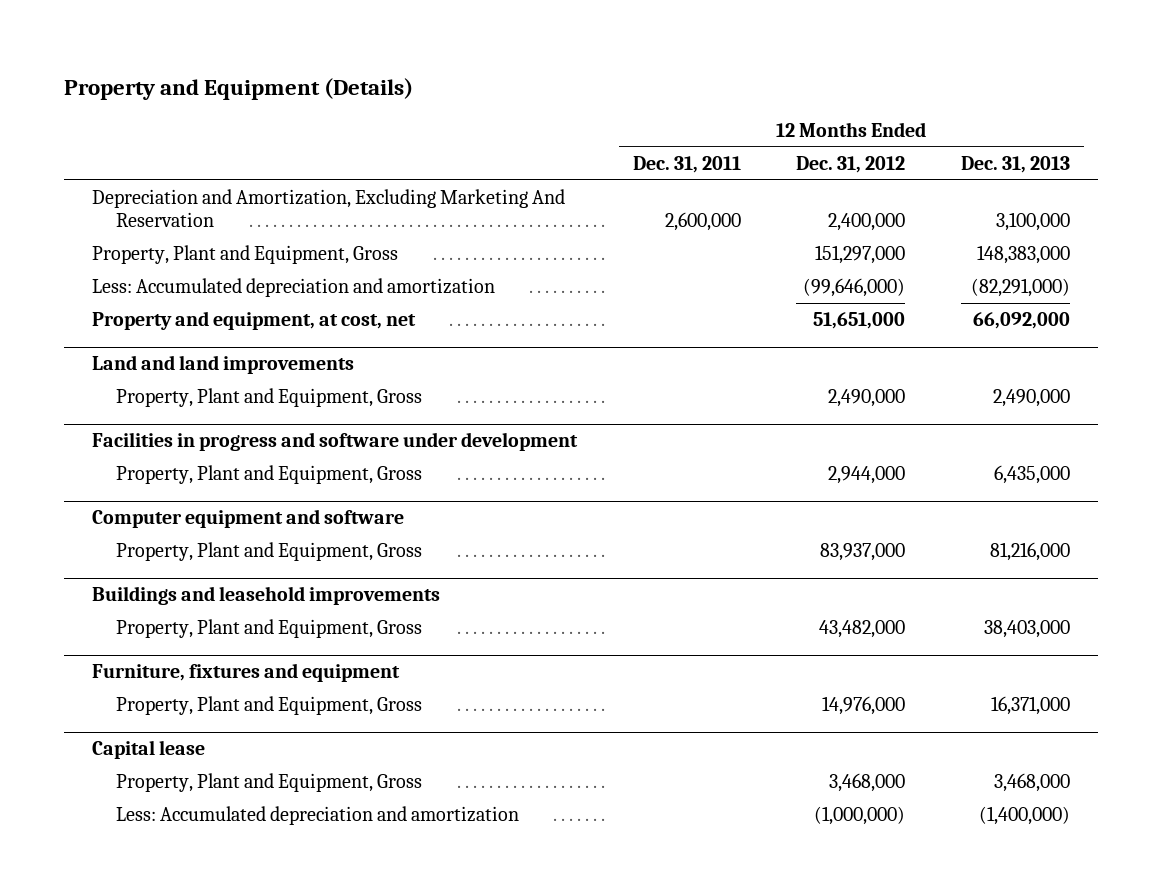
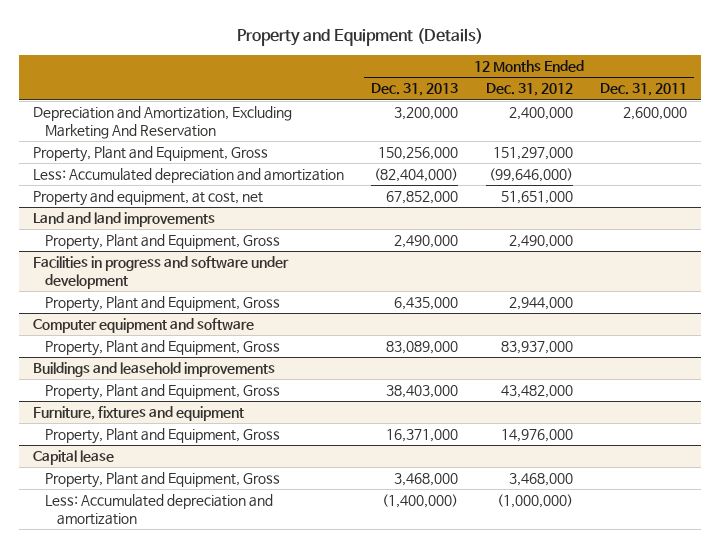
[995,211,1070,231] 3,100,000 -> [394,107,459,121] 3,200,000
[976,245,1070,265] 148,383,000 -> [378,147,459,161] 150,256,000
[970,278,1070,298] (82,291,000) -> [374,168,459,183] (82,404,000)
[972,312,1070,330] 66,092,000 -> [386,191,459,205] 67,852,000
[989,542,1070,562] 81,216,000 -> [386,341,459,355] 83,089,000

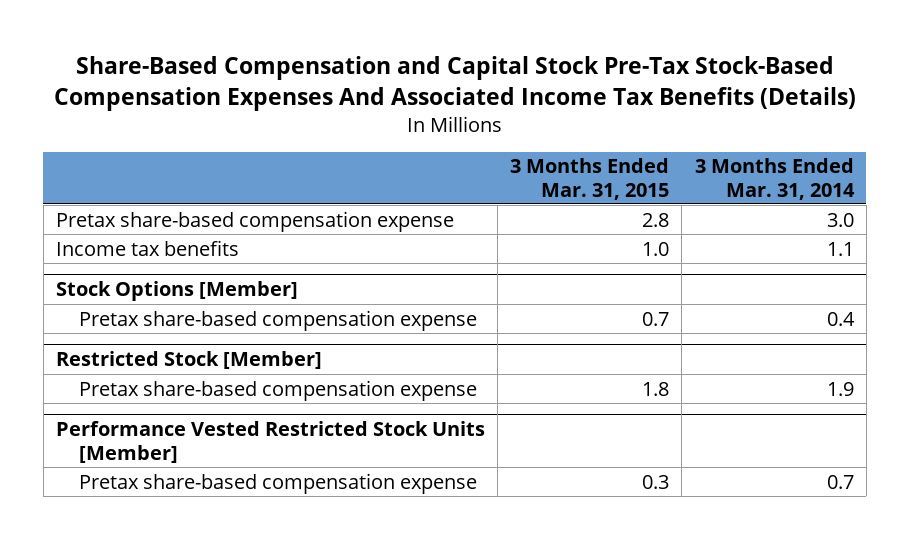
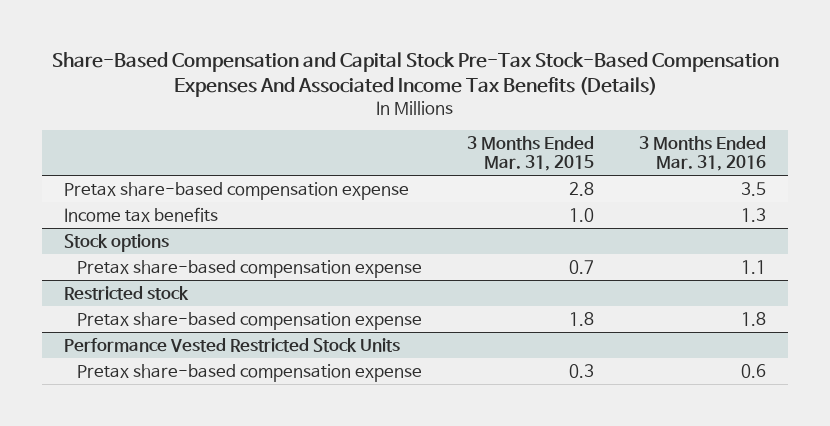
[694,158,855,200] 3 Months Ended Mar. 31, 2014 -> none
none -> [638,136,766,172] 3 Months Ended Mar. 31, 2016
[55,281,298,302] Stock Options [Member] -> [64,233,170,252] Stock options
[55,351,322,370] Restricted Stock [Member] -> [64,285,190,300] Restricted stock
[55,421,485,463] Performance Vested Restricted Stock Units [Member] -> [64,337,401,352] Performance Vested Restricted Stock Units

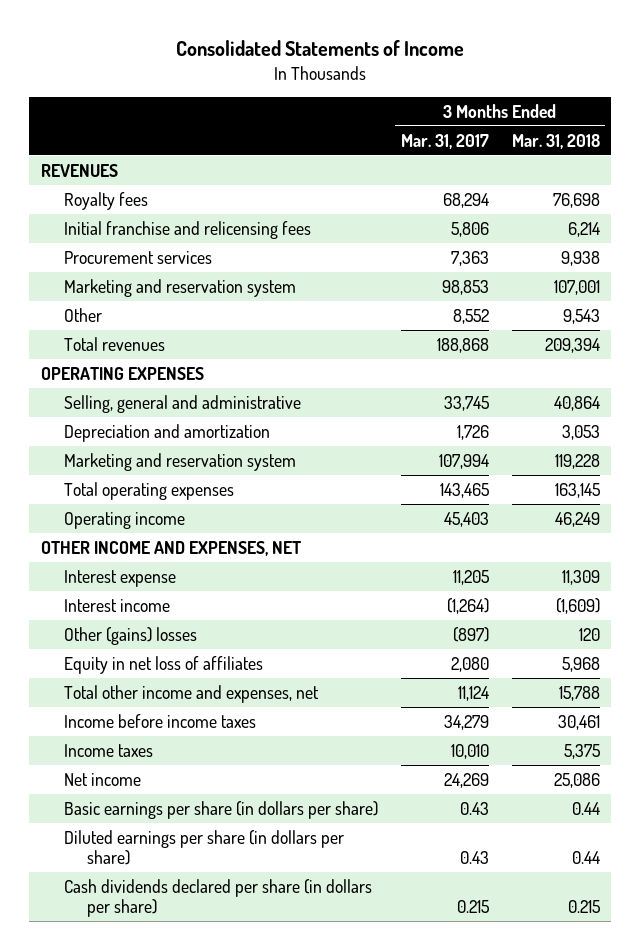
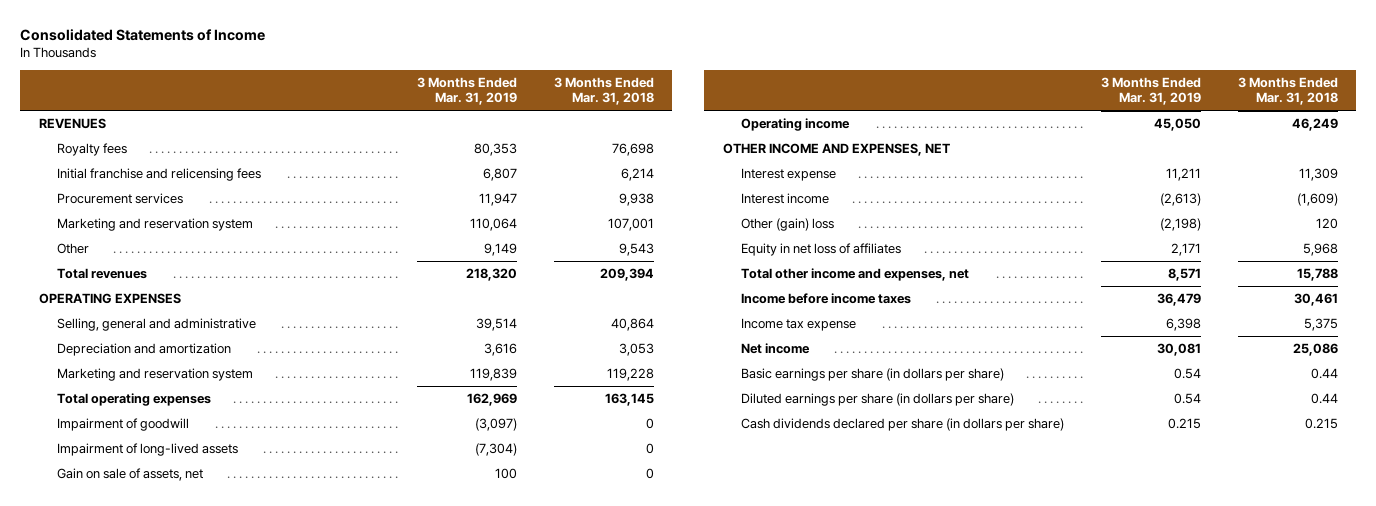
[400,133,489,149] Mar. 31, 2017 -> none
none -> [416,76,517,106] 3 Months Ended Mar. 31, 2019
none -> [56,417,189,431] Impairment of goodwill
none -> [56,442,238,456] Impairment of long-lived assets
none -> [56,467,203,481] Gain on sale of assets, net
[63,626,197,645] Other (gains) losses -> [741,217,835,231] Other (gain) loss
[63,743,153,757] Income taxes -> [741,317,857,331] Income tax expense

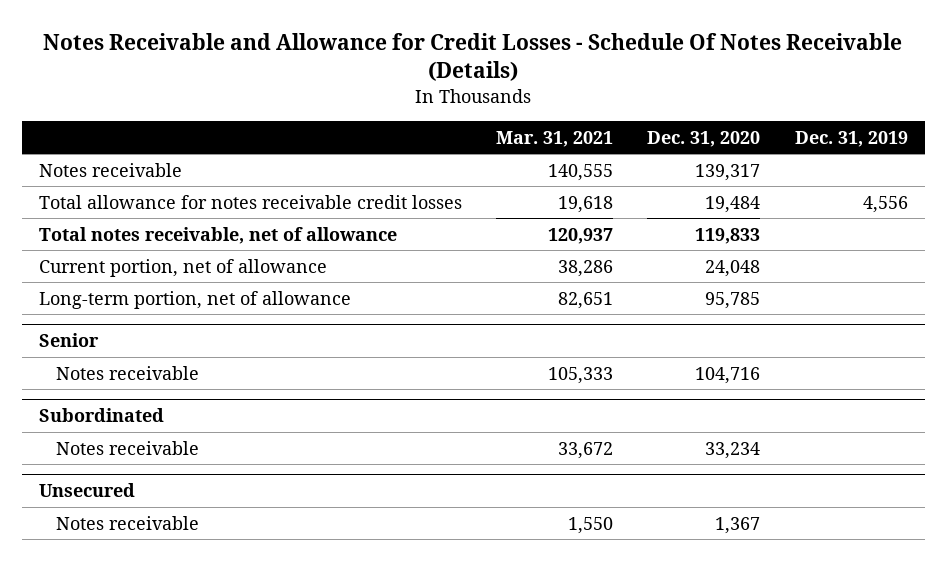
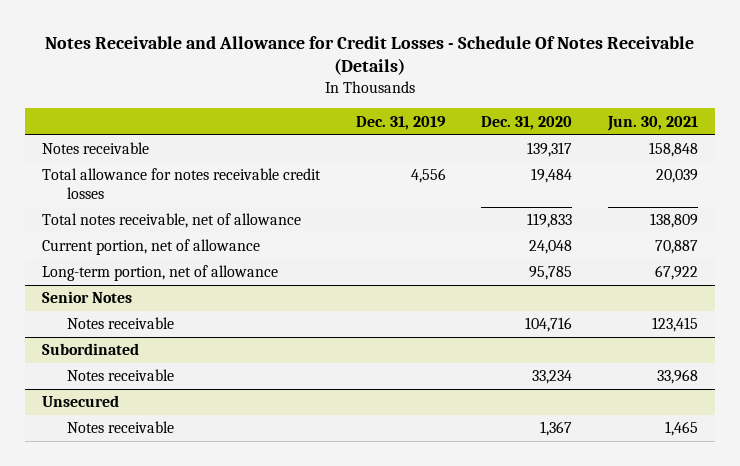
[496,130,614,147] Mar. 31, 2021 -> none
none -> [606,115,698,131] Jun. 30, 2021
[38,333,99,348] Senior -> [42,291,133,304] Senior Notes

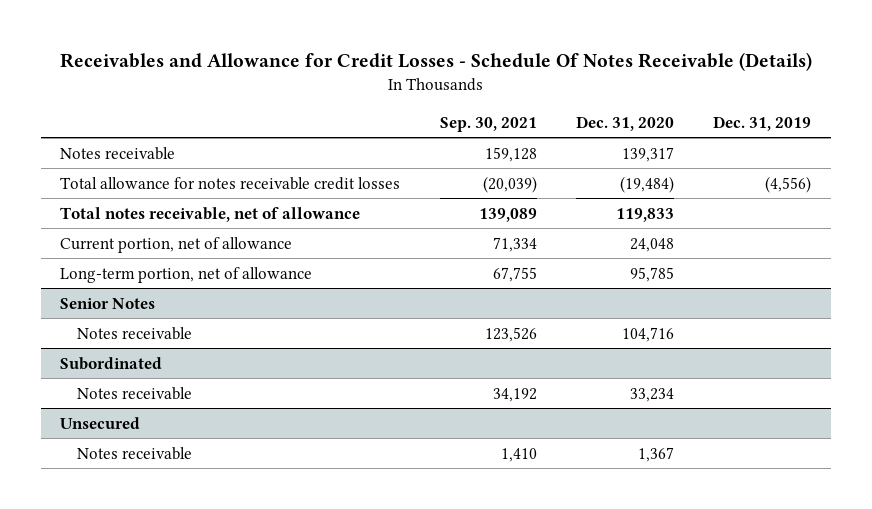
[45,35,695,76] Notes Receivable and Allowance for Credit Losses - Schedule Of Notes Receivable (Details) -> [59,52,812,72] Receivables and Allowance for Credit Losses - Schedule Of Notes Receivable (Details)
[606,115,698,131] Jun. 30, 2021 -> none
none -> [439,116,537,132] Sep. 30, 2021
[410,168,446,184] 4,556 -> [765,175,812,193] (4,556)
[531,168,573,184] 19,484 -> [620,175,675,193] (19,484)

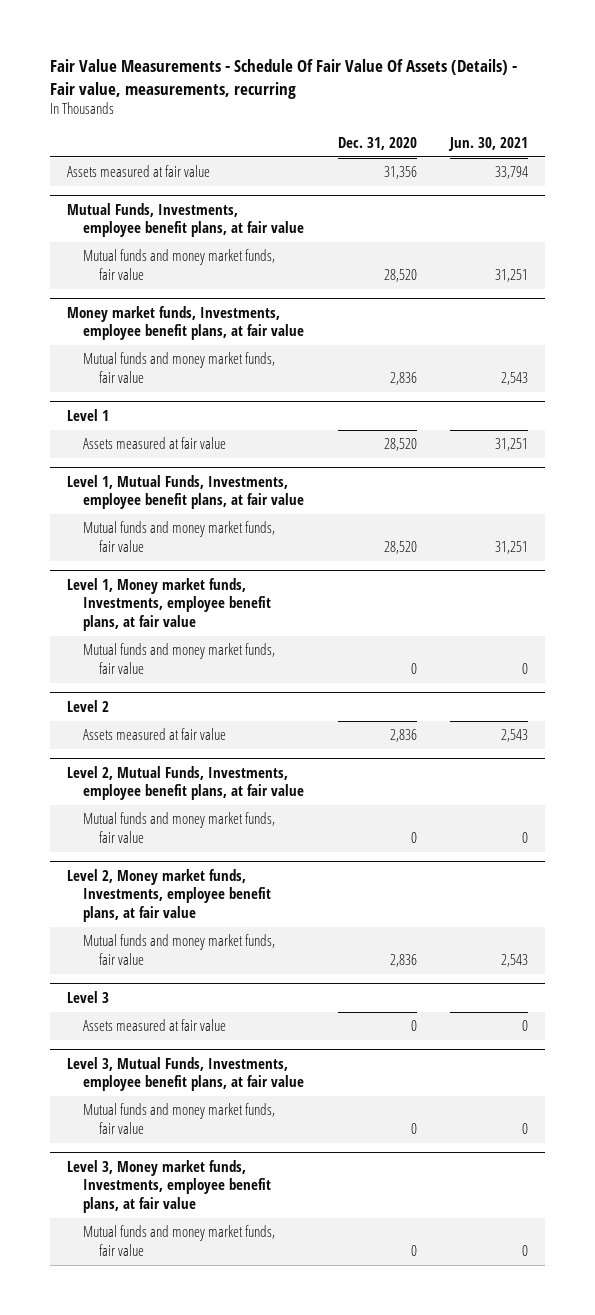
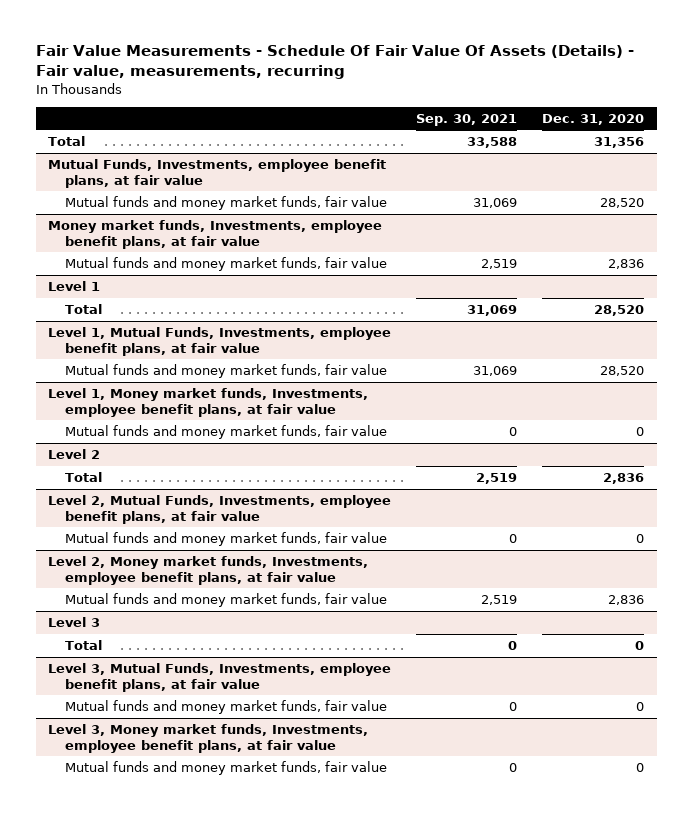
[448,136,529,151] Jun. 30, 2021 -> none
none -> [416,113,518,126] Sep. 30, 2021
[66,165,210,178] Assets measured at fair value -> [48,136,86,147] Total
[83,437,227,450] Assets measured at fair value -> [64,304,102,315] Total
[83,728,227,741] Assets measured at fair value -> [64,472,102,483] Total
[83,1019,227,1032] Assets measured at fair value -> [64,640,102,651] Total

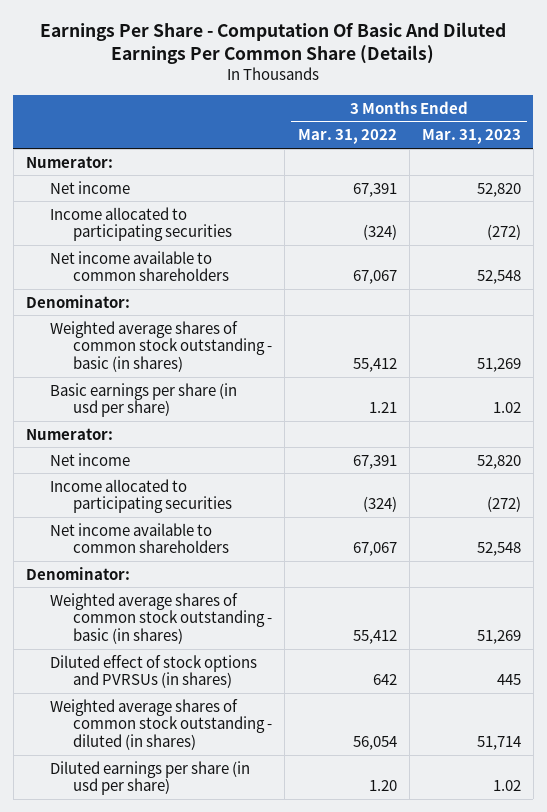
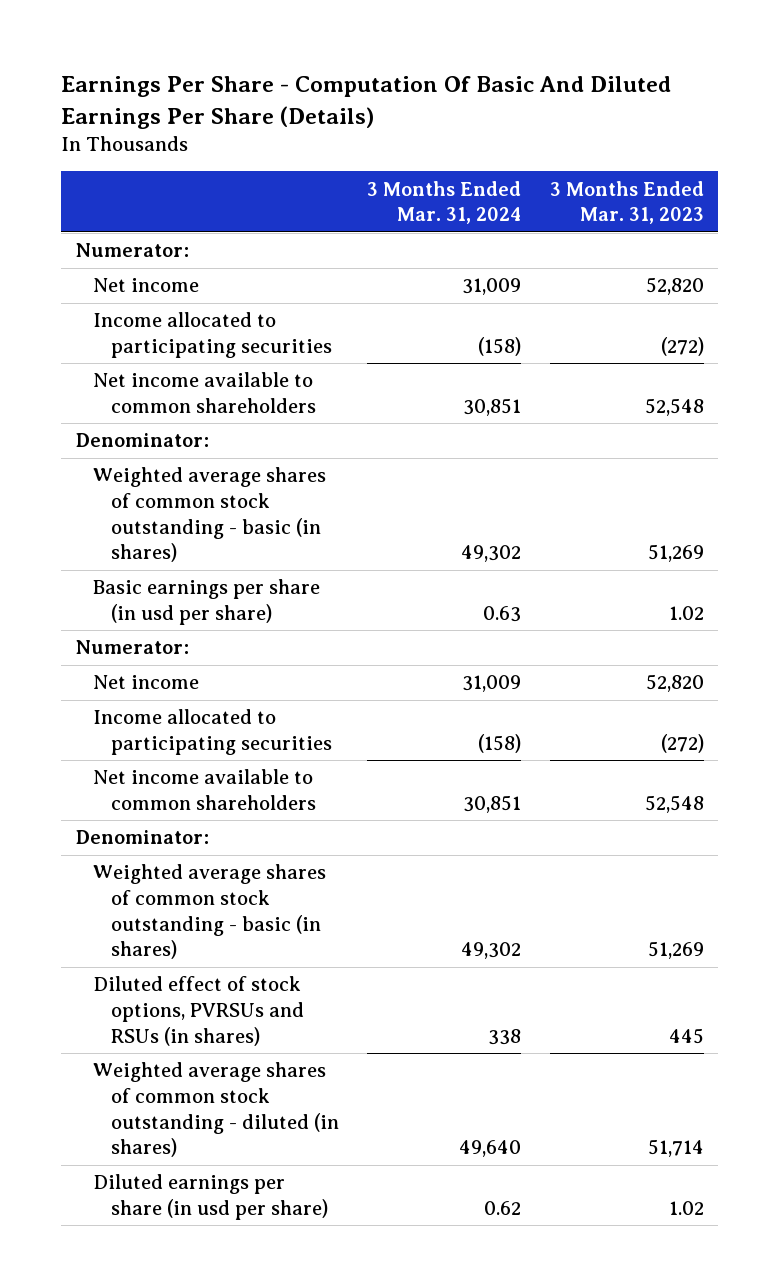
[40,21,507,64] Earnings Per Share - Computation Of Basic And Diluted Earnings Per Common Share (Details) -> [61,76,672,129] Earnings Per Share - Computation Of Basic And Diluted Earnings Per Share (Details)
[297,129,397,145] Mar. 31, 2022 -> none
none -> [367,180,522,225] 3 Months Ended Mar. 31, 2024
[49,654,257,689] Diluted effect of stock options and PVRSUs (in shares) -> [93,976,304,1046] Diluted effect of stock options, PVRSUs and RSUs (in shares)

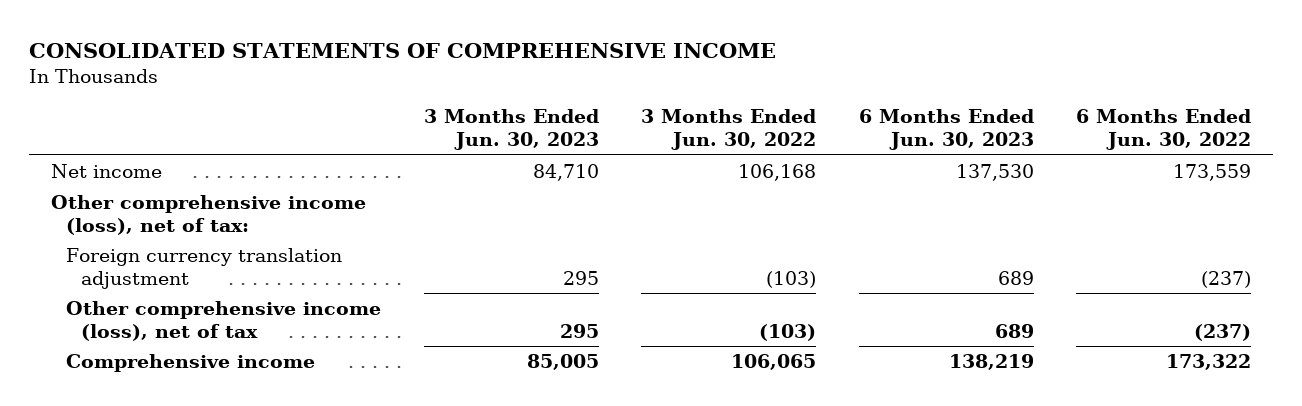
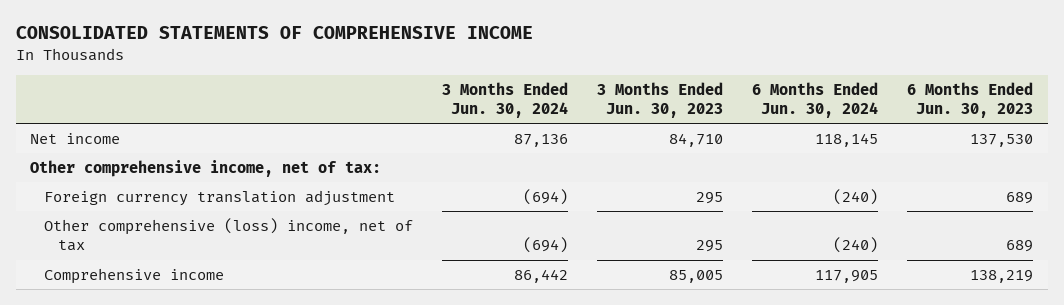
[641,109,817,151] 3 Months Ended Jun. 30, 2022 -> none
[1076,109,1252,151] 6 Months Ended Jun. 30, 2022 -> none
none -> [442,81,569,119] 3 Months Ended Jun. 30, 2024
none -> [752,81,879,119] 6 Months Ended Jun. 30, 2024
[50,195,366,235] Other comprehensive income (loss), net of tax: -> [30,159,382,177] Other comprehensive income, net of tax:
[65,301,381,341] Other comprehensive income (loss), net of tax -> [44,217,414,252] Other comprehensive (loss) income, net of tax

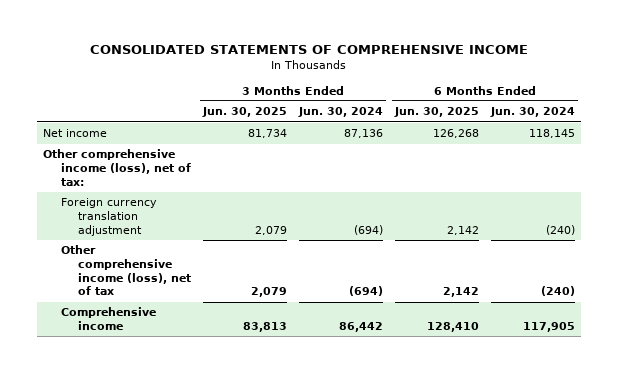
[597,81,724,119] 3 Months Ended Jun. 30, 2023 -> none
[907,81,1034,119] 6 Months Ended Jun. 30, 2023 -> none
none -> [202,107,288,118] Jun. 30, 2025
none -> [394,107,480,118] Jun. 30, 2025
[30,159,382,177] Other comprehensive income, net of tax: -> [43,149,191,186] Other comprehensive income (loss), net of tax:
[44,217,414,252] Other comprehensive (loss) income, net of tax -> [60,245,192,296] Other comprehensive income (loss), net of tax

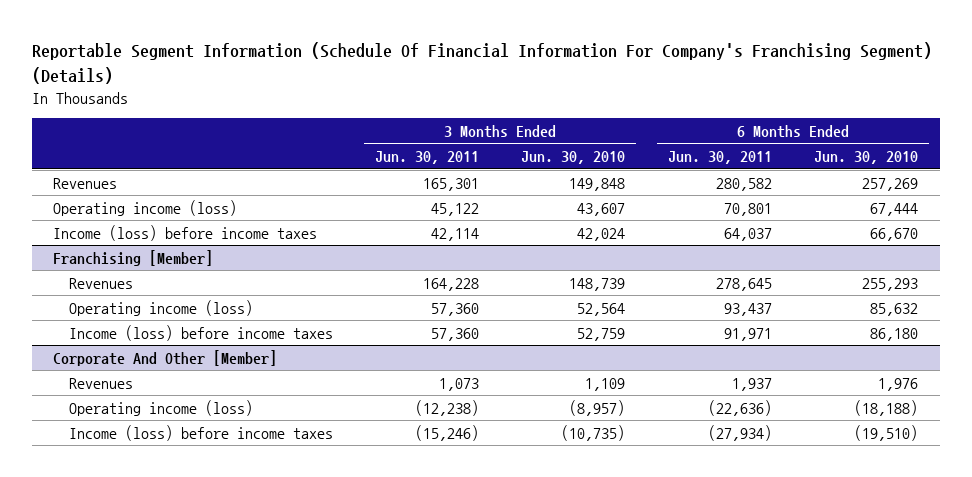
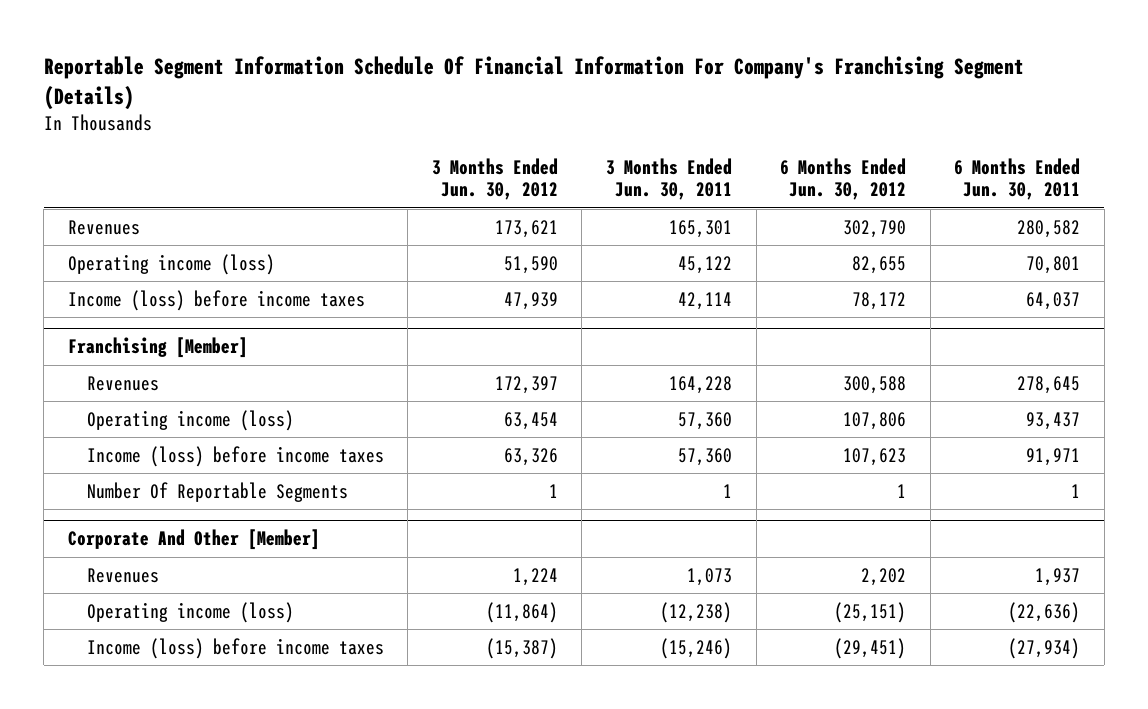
[31,42,932,85] Reportable Segment Information (Schedule Of Financial Information For Company's Franchising Segment) (Details) -> [43,55,1024,110] Reportable Segment Information Schedule Of Financial Information For Company's Franchising Segment (Details)
[521,151,626,165] Jun. 30, 2010 -> none
[814,151,919,165] Jun. 30, 2010 -> none
none -> [431,158,558,201] 3 Months Ended Jun. 30, 2012
none -> [780,158,907,201] 6 Months Ended Jun. 30, 2012
none -> [86,481,348,502] Number Of Reportable Segments

